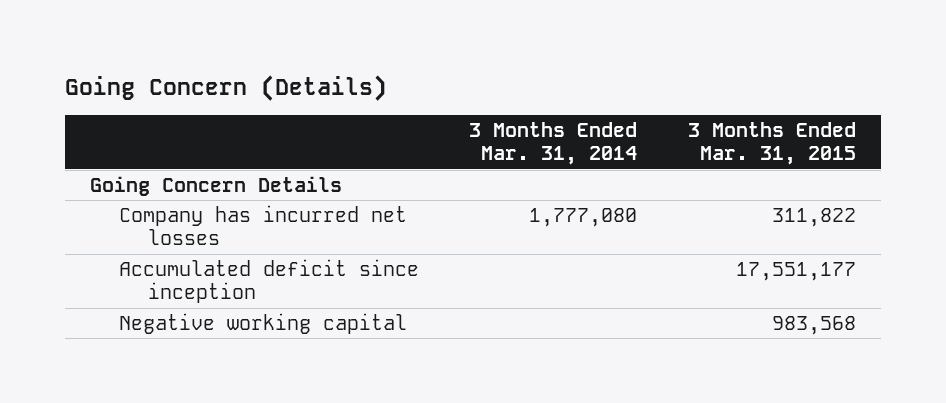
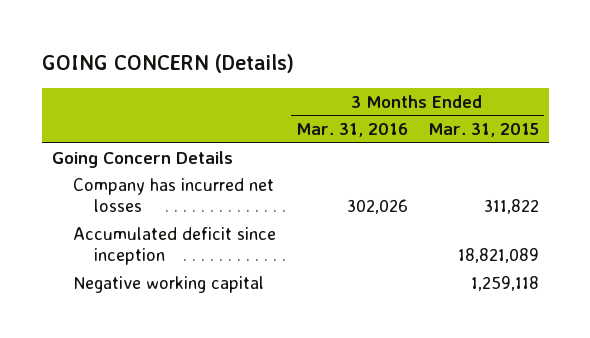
[64,75,387,102] Going Concern (Details) -> [41,53,294,73] GOING CONCERN (Details)
[469,121,638,166] 3 Months Ended Mar. 31, 2014 -> none
none -> [295,123,408,138] Mar. 31, 2016
[735,261,856,281] 17,551,177 -> [457,248,539,264] 18,821,089
[771,315,856,335] 983,568 -> [470,275,539,291] 1,259,118

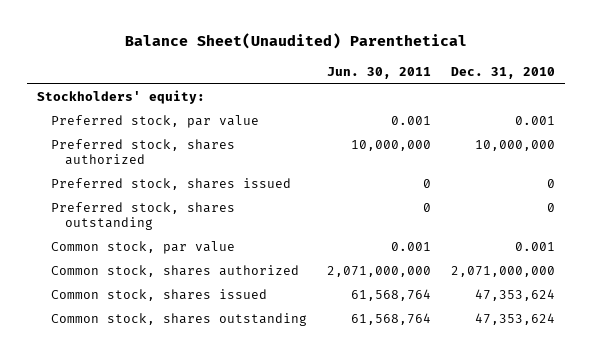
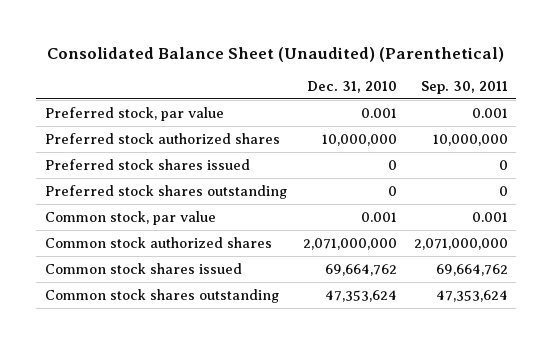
[124,33,467,50] Balance Sheet(Unaudited) Parenthetical -> [47,46,505,62] Consolidated Balance Sheet (Unaudited) (Parenthetical)
[326,66,431,79] Jun. 30, 2011 -> none
none -> [421,80,509,94] Sep. 30, 2011
[36,89,205,104] Stockholders' equity: -> none
[51,138,236,165] Preferred stock, shares authorized -> [44,132,280,144] Preferred stock authorized shares
[51,177,292,190] Preferred stock, shares issued -> [44,158,250,170] Preferred stock shares issued
[51,201,236,230] Preferred stock, shares outstanding -> [44,184,287,199] Preferred stock shares outstanding
[51,264,300,277] Common stock, shares authorized -> [44,236,272,248] Common stock authorized shares
[51,288,268,301] Common stock, shares issued -> [44,262,242,274] Common stock shares issued
[474,288,555,301] 47,353,624 -> [325,263,398,276] 69,664,762
[51,312,308,326] Common stock, shares outstanding -> [44,288,279,303] Common stock shares outstanding

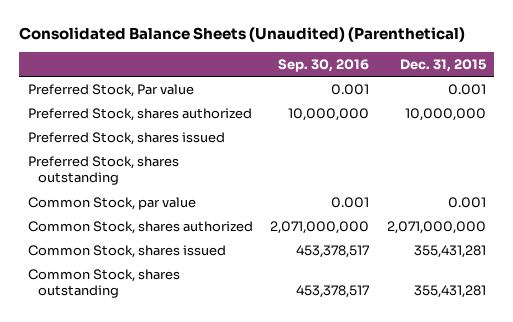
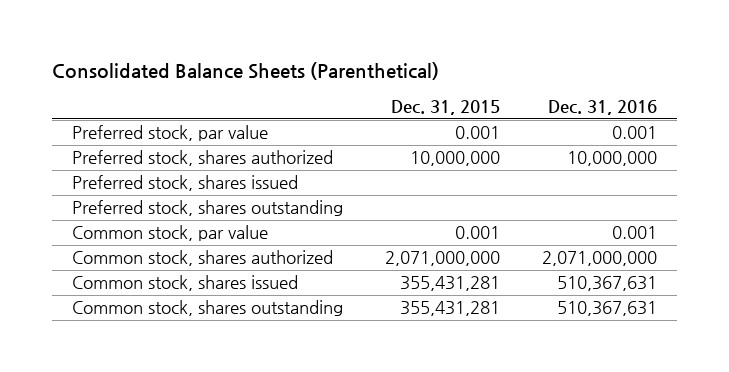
[18,26,465,42] Consolidated Balance Sheets (Unaudited) (Parenthetical) -> [51,62,439,81] Consolidated Balance Sheets (Parenthetical)
[278,58,370,72] Sep. 30, 2016 -> none
none -> [547,100,657,116] Dec. 31, 2016
[27,83,194,97] Preferred Stock, Par value -> [72,125,269,142] Preferred stock, par value
[27,107,252,121] Preferred Stock, shares authorized -> [72,150,334,167] Preferred stock, shares authorized
[27,131,225,145] Preferred Stock, shares issued -> [72,175,299,192] Preferred stock, shares issued
[27,155,179,186] Preferred Stock, shares outstanding -> [72,200,344,217] Preferred stock, shares outstanding
[27,196,196,210] Common Stock, par value -> [72,225,269,242] Common stock, par value
[27,220,253,234] Common Stock, shares authorized -> [72,250,334,267] Common stock, shares authorized
[27,244,226,258] Common Stock, shares issued -> [72,275,299,292] Common stock, shares issued
[27,268,180,299] Common Stock, shares outstanding -> [72,300,344,317] Common stock, shares outstanding

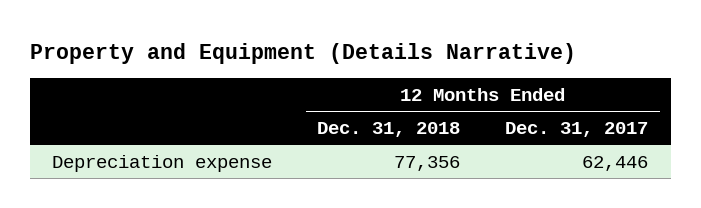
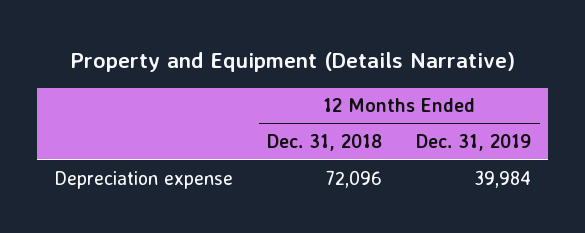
[505,121,649,137] Dec. 31, 2017 -> none
none -> [416,134,532,152] Dec. 31, 2019
[394,155,461,171] 77,356 -> [326,169,383,188] 72,096

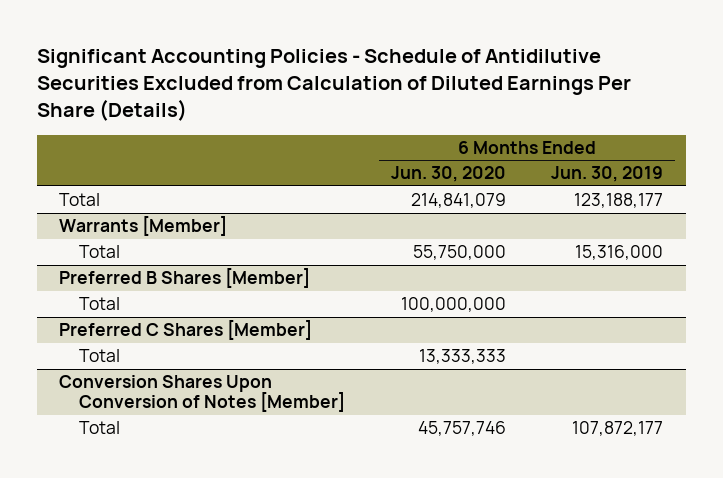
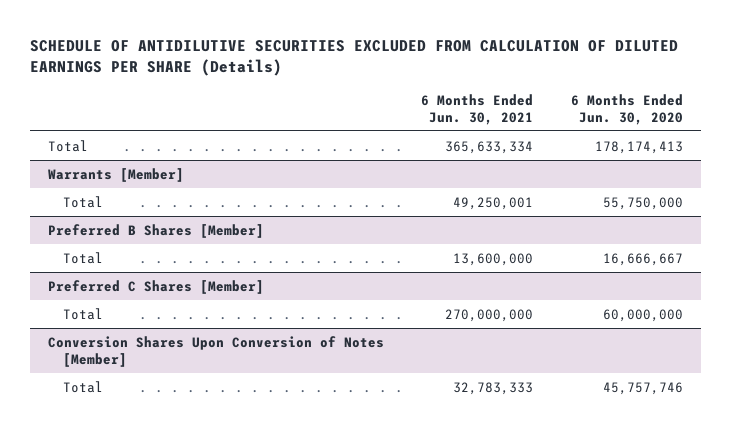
[36,49,631,122] Significant Accounting Policies - Schedule of Antidilutive Securities Excluded from Calculation of Diluted Earnings Per Share (Details) -> [29,40,678,77] SCHEDULE OF ANTIDILUTIVE SECURITIES EXCLUDED FROM CALCULATION OF DILUTED EARNINGS PER SHARE (Details)
[551,166,664,183] Jun. 30, 2019 -> none
none -> [421,93,534,125] 6 Months Ended Jun. 30, 2021
[410,193,506,209] 214,841,079 -> [594,140,683,154] 178,174,413
[400,297,506,313] 100,000,000 -> [602,252,683,266] 16,666,667
[418,349,506,365] 13,333,333 -> [602,308,683,322] 60,000,000

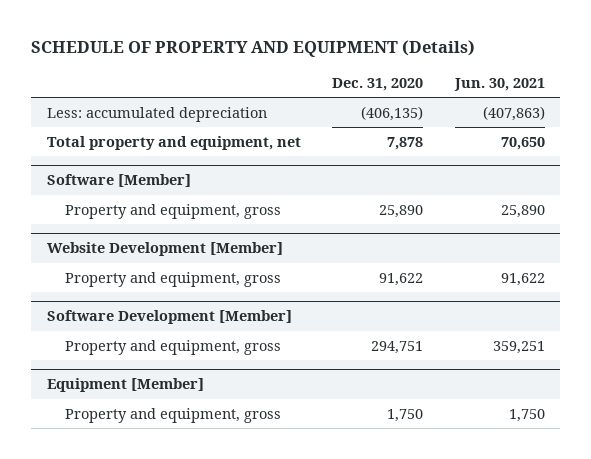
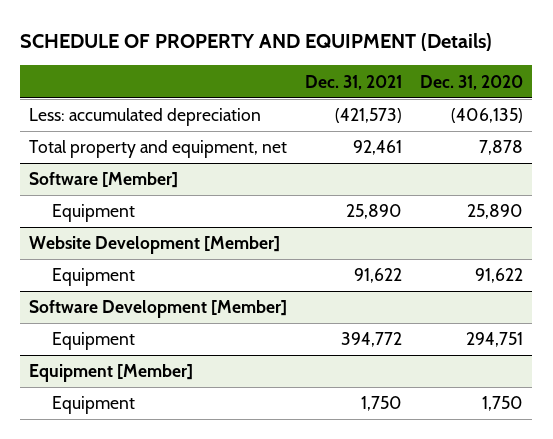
[453,77,545,91] Jun. 30, 2021 -> none
none -> [305,74,403,90] Dec. 31, 2021
[64,203,281,219] Property and equipment, gross -> [52,204,136,223] Equipment
[64,271,281,287] Property and equipment, gross -> [52,268,136,287] Equipment
[64,339,281,355] Property and equipment, gross -> [52,332,136,351] Equipment
[64,407,281,423] Property and equipment, gross -> [52,396,136,415] Equipment

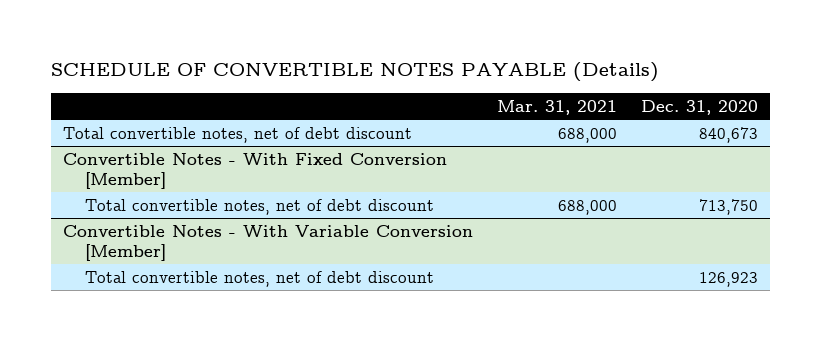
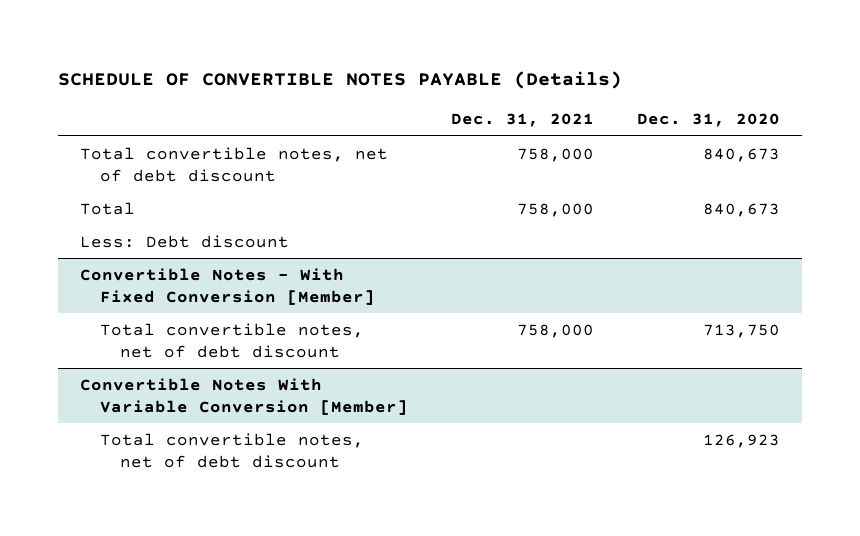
[496,99,617,115] Mar. 31, 2021 -> none
none -> [451,113,595,128] Dec. 31, 2021
none -> [79,201,135,215] Total
none -> [79,234,289,248] Less: Debt discount
[62,224,473,261] Convertible Notes - With Variable Conversion [Member] -> [79,377,408,415] Convertible Notes With Variable Conversion [Member]

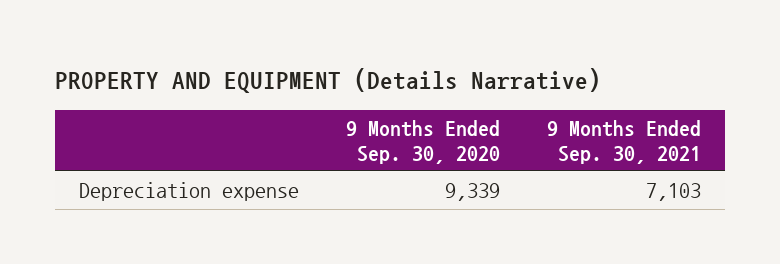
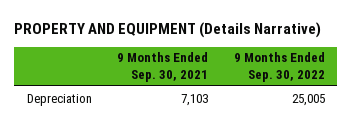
[346,119,501,164] 9 Months Ended Sep. 30, 2020 -> none
none -> [233,52,325,83] 9 Months Ended Sep. 30, 2022
[78,182,299,202] Depreciation expense -> [26,93,92,106] Depreciation

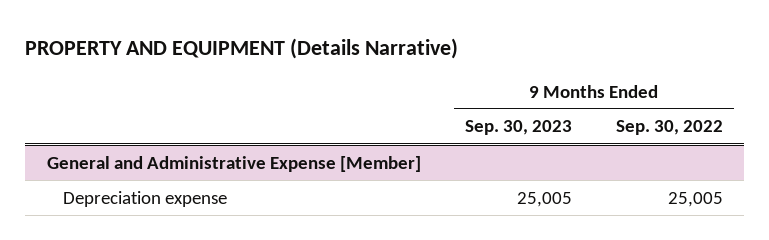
[117,52,209,83] 9 Months Ended Sep. 30, 2021 -> none
none -> [464,120,572,136] Sep. 30, 2023
none -> [46,155,421,172] General and Administrative Expense [Member]
[26,93,92,106] Depreciation -> [63,190,228,207] Depreciation expense

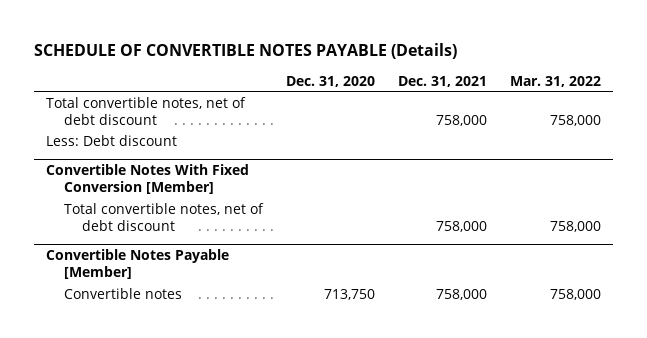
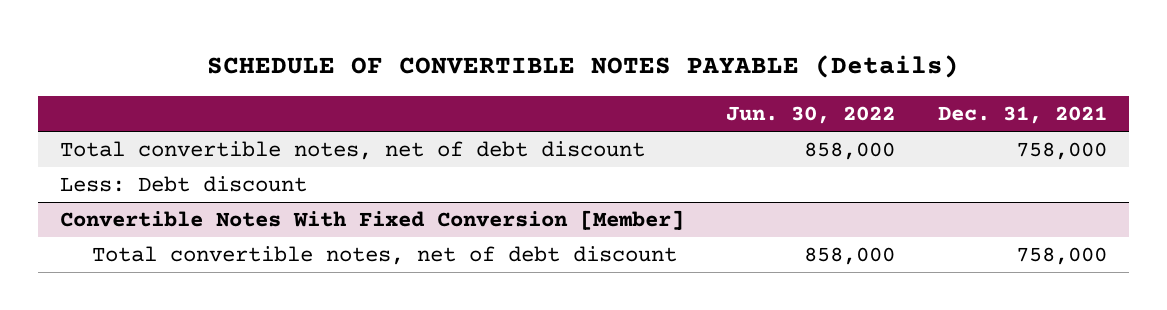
[285,75,375,87] Dec. 31, 2020 -> none
[510,75,602,87] Mar. 31, 2022 -> none
none -> [726,106,896,125] Jun. 30, 2022
[45,249,229,279] Convertible Notes Payable [Member] -> none
[63,287,182,299] Convertible notes -> none

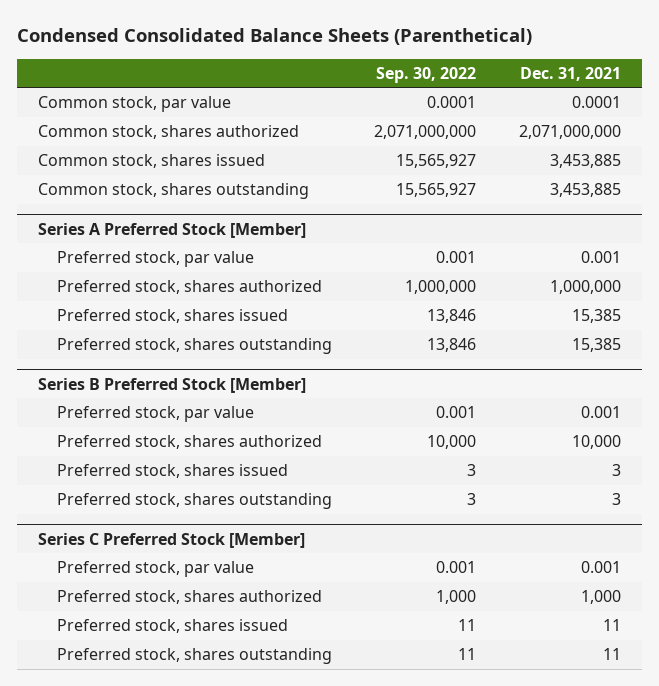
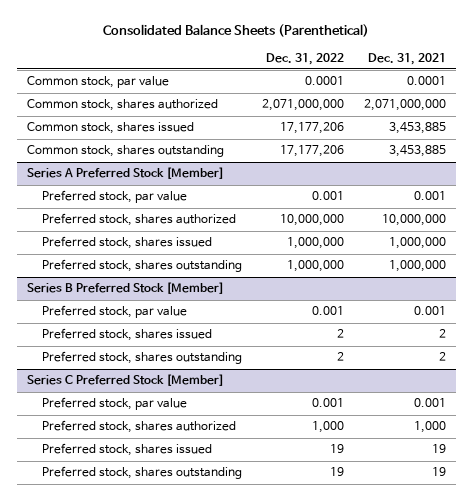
[17,28,533,46] Condensed Consolidated Balance Sheets (Parenthetical) -> [103,23,370,37] Consolidated Balance Sheets (Parenthetical)
[376,66,477,83] Sep. 30, 2022 -> none
none -> [266,52,345,65] Dec. 31, 2022
[549,280,621,295] 1,000,000 -> [381,214,446,227] 10,000,000
[571,309,621,324] 15,385 -> [388,237,446,250] 1,000,000
[571,338,621,353] 15,385 -> [388,260,446,273] 1,000,000
[56,435,322,450] Preferred stock, shares authorized -> none
[611,464,621,477] 3 -> [438,329,446,339] 2
[611,493,621,506] 3 -> [438,352,446,362] 2
[602,619,621,632] 11 -> [431,444,446,454] 19
[602,648,621,661] 11 -> [431,467,446,477] 19

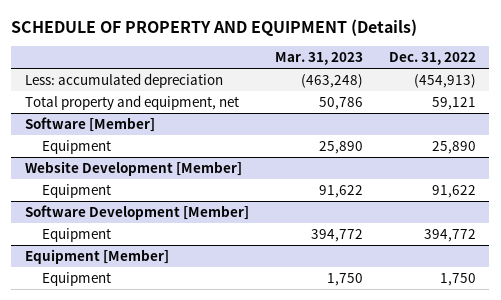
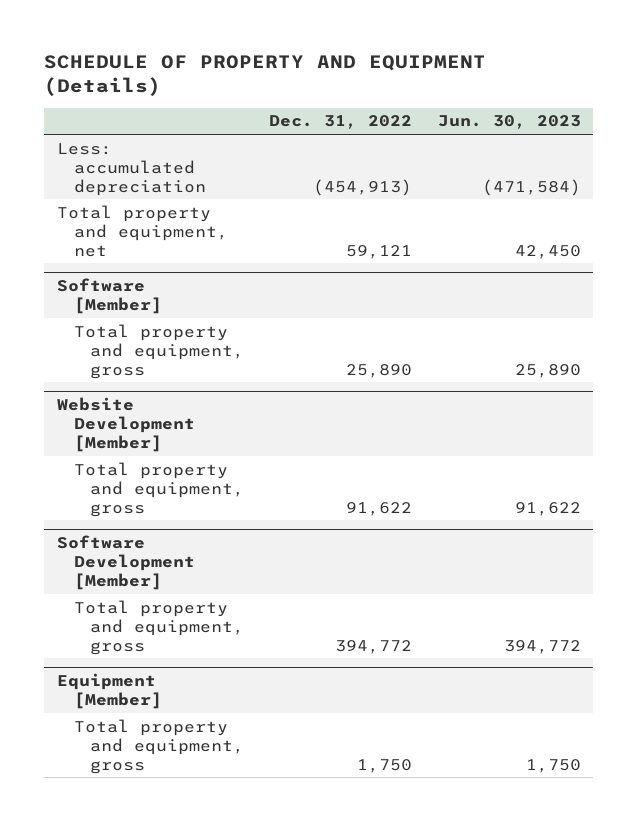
[274,52,363,66] Mar. 31, 2023 -> none
none -> [437,115,581,130] Jun. 30, 2023
[41,139,111,154] Equipment -> [73,323,245,379] Total property and equipment, gross
[41,183,111,198] Equipment -> [73,461,245,517] Total property and equipment, gross
[41,227,111,242] Equipment -> [73,599,245,655] Total property and equipment, gross
[41,271,111,286] Equipment -> [73,718,245,774] Total property and equipment, gross

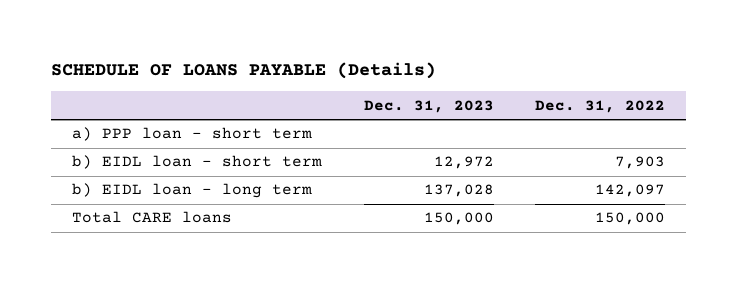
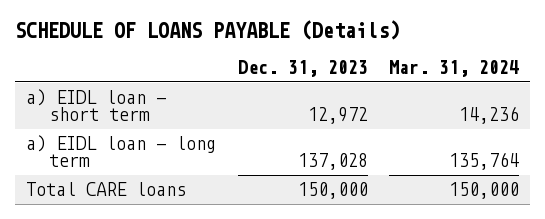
[535,99,666,113] Dec. 31, 2022 -> none
none -> [389,60,520,78] Mar. 31, 2024
[71,127,312,142] a) PPP loan - short term -> none
[71,155,322,170] b) EIDL loan - short term -> [26,89,167,122] a) EIDL loan - short term
[71,183,312,199] b) EIDL loan - long term -> [26,135,217,168] a) EIDL loan - long term

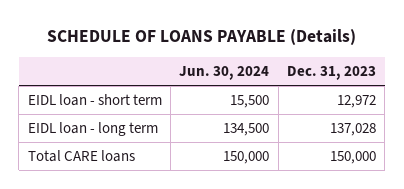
[389,60,520,78] Mar. 31, 2024 -> none
none -> [179,66,270,81] Jun. 30, 2024
[26,89,167,122] a) EIDL loan - short term -> [27,93,162,106] EIDL loan - short term
[26,135,217,168] a) EIDL loan - long term -> [27,121,158,136] EIDL loan - long term

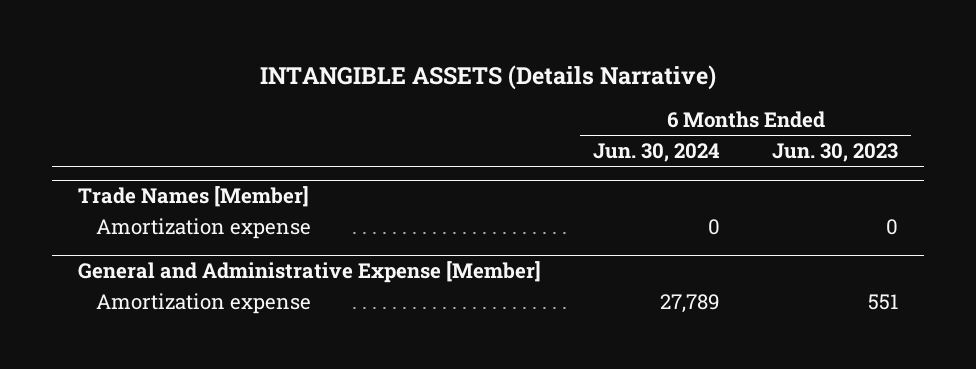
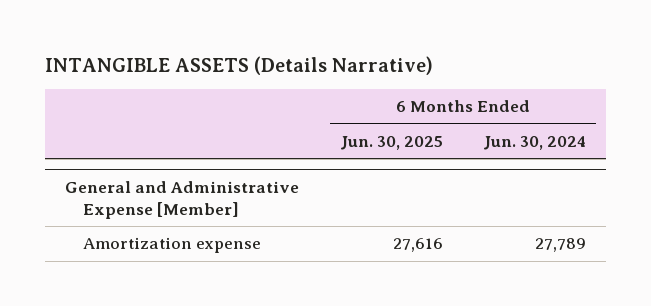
[772,143,899,163] Jun. 30, 2023 -> none
none -> [339,135,443,150] Jun. 30, 2025
[77,185,309,207] Trade Names [Member] -> none
[96,217,312,239] Amortization expense -> none

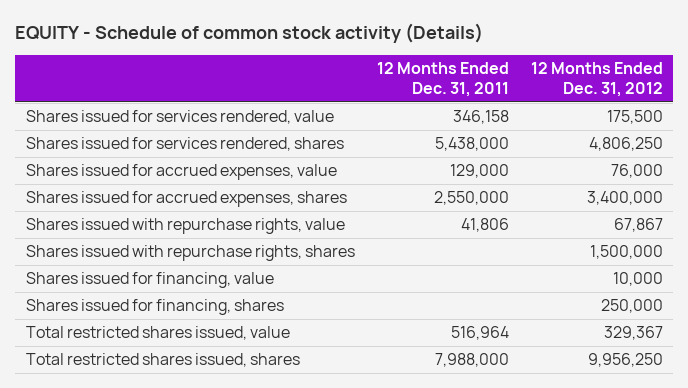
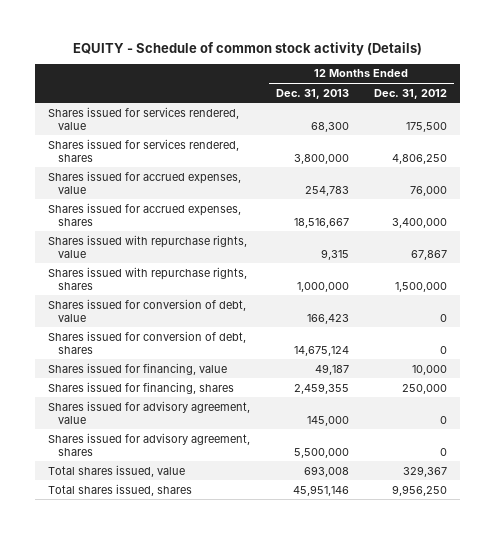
[376,62,509,98] 12 Months Ended Dec. 31, 2011 -> none
none -> [275,88,349,99] Dec. 31, 2013
none -> [47,298,246,322] Shares issued for conversion of debt, value
none -> [47,330,246,354] Shares issued for conversion of debt, shares
none -> [47,400,250,424] Shares issued for advisory agreement, value
none -> [47,432,250,456] Shares issued for advisory agreement, shares
[25,326,290,341] Total restricted shares issued, value -> [47,464,185,477] Total shares issued, value
[25,353,300,368] Total restricted shares issued, shares -> [47,483,192,496] Total shares issued, shares

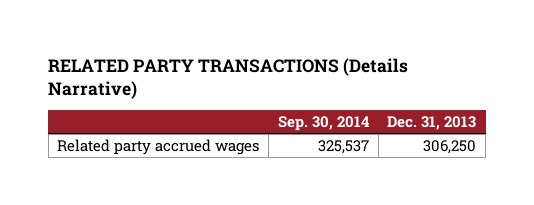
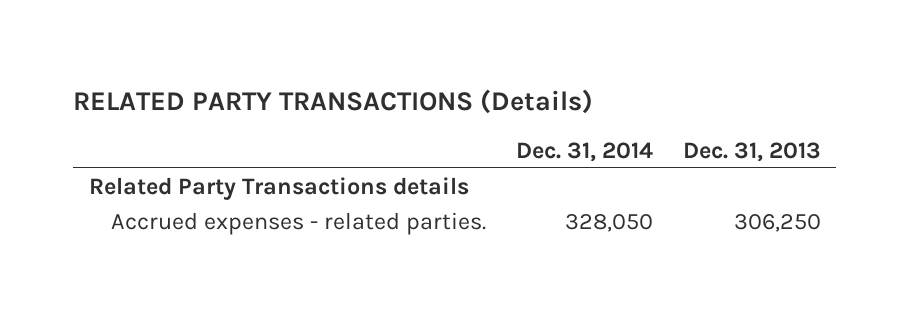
[48,57,409,100] RELATED PARTY TRANSACTIONS (Details Narrative) -> [73,88,594,114] RELATED PARTY TRANSACTIONS (Details)
[277,116,370,132] Sep. 30, 2014 -> none
none -> [515,141,653,162] Dec. 31, 2014
none -> [88,176,469,200] Related Party Transactions details
[57,138,260,155] Related party accrued wages -> [110,211,486,235] Accrued expenses - related parties.

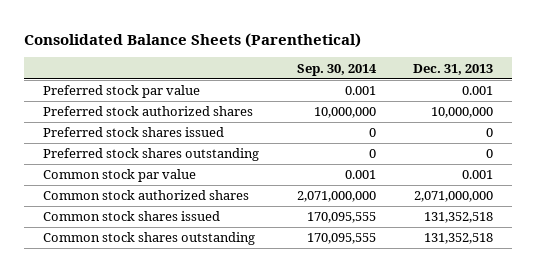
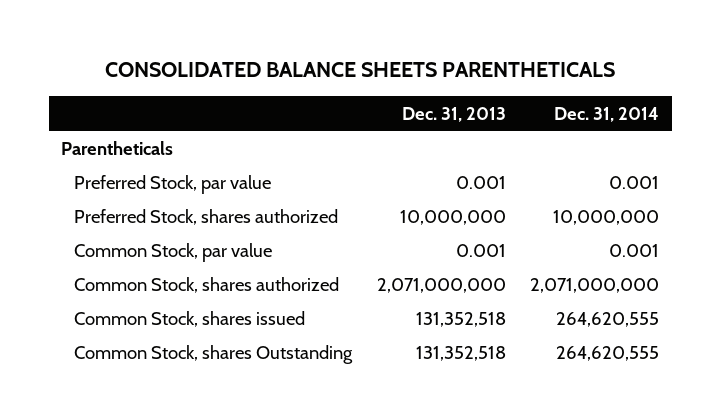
[24,32,362,48] Consolidated Balance Sheets (Parenthetical) -> [105,62,616,78] CONSOLIDATED BALANCE SHEETS PARENTHETICALS
[296,63,377,76] Sep. 30, 2014 -> none
none -> [554,106,660,122] Dec. 31, 2014
[43,127,225,138] Preferred stock shares issued -> none
[43,148,260,162] Preferred stock shares outstanding -> none
none -> [61,140,174,155] Parentheticals
[43,85,201,99] Preferred stock par value -> [74,174,272,194] Preferred Stock, par value
[43,106,254,117] Preferred stock authorized shares -> [74,208,339,225] Preferred Stock, shares authorized
[43,169,197,183] Common stock par value -> [74,242,273,262] Common Stock, par value
[43,190,250,201] Common stock authorized shares -> [74,276,340,293] Common Stock, shares authorized
[43,211,221,222] Common stock shares issued -> [74,310,306,327] Common Stock, shares issued
[43,232,256,246] Common stock shares outstanding -> [74,344,354,364] Common Stock, shares Outstanding

